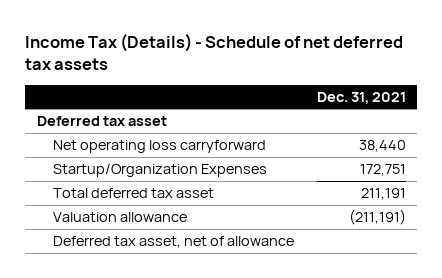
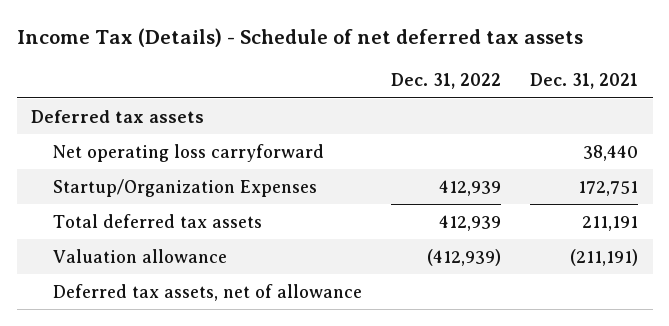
none -> [390,73,501,90] Dec. 31, 2022
[36,116,167,127] Deferred tax asset -> [31,109,205,123] Deferred tax assets
[52,188,214,199] Total deferred tax asset -> [52,213,262,228] Total deferred tax assets
[52,236,294,249] Deferred tax asset, net of allowance -> [52,283,362,301] Deferred tax assets, net of allowance

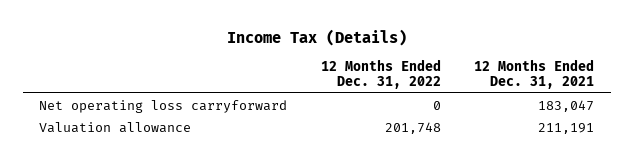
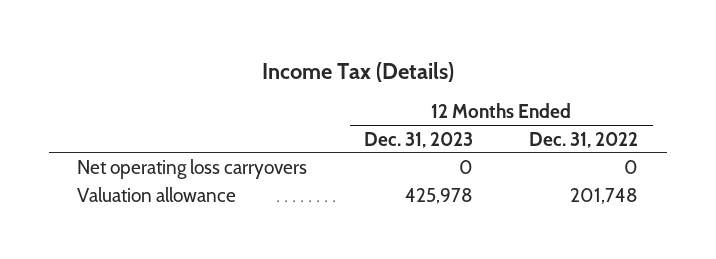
[474,59,595,90] 12 Months Ended Dec. 31, 2021 -> none
none -> [363,131,473,148] Dec. 31, 2023
[39,99,288,113] Net operating loss carryforward -> [77,159,308,180] Net operating loss carryovers

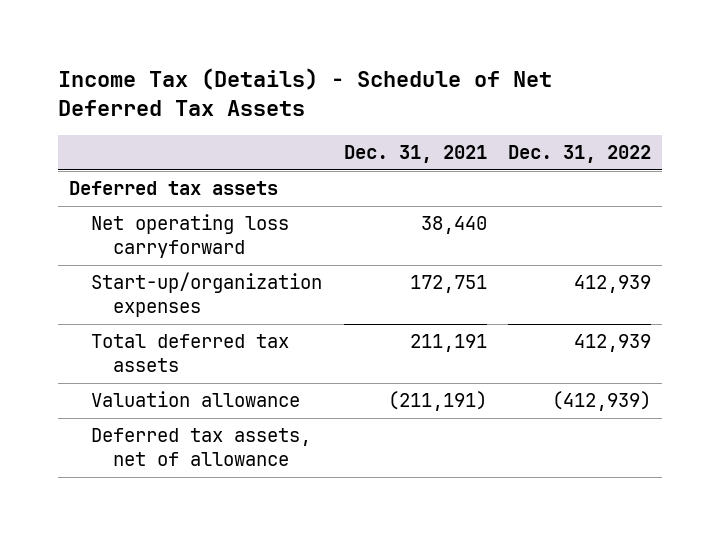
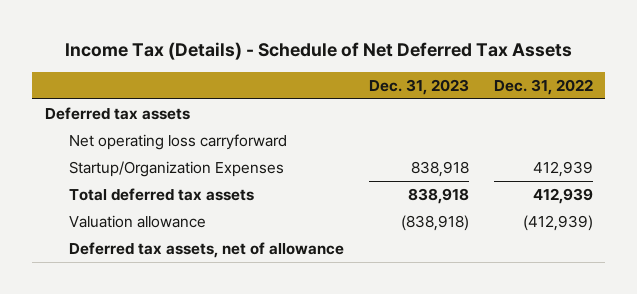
[343,144,487,163] Dec. 31, 2021 -> none
none -> [368,78,469,95] Dec. 31, 2023
[90,272,322,318] Start-up/organization expenses -> [68,161,284,178] Startup/Organization Expenses

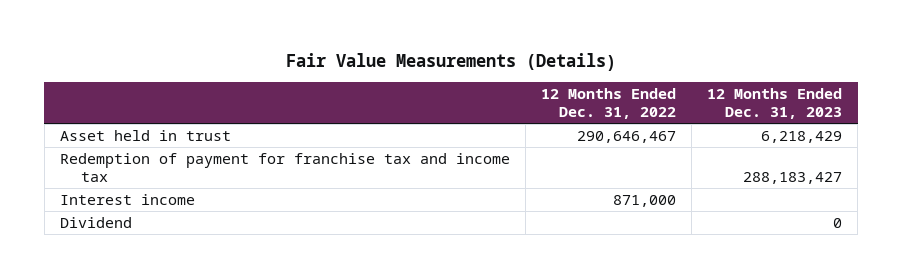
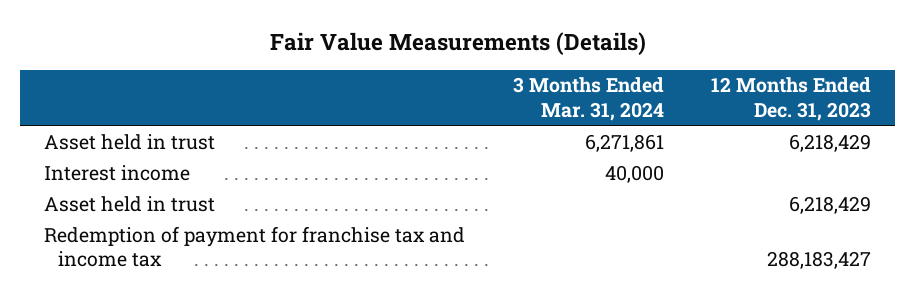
[541,87,677,120] 12 Months Ended Dec. 31, 2022 -> none
none -> [512,77,664,121] 3 Months Ended Mar. 31, 2024
[59,216,132,228] Dividend -> none
none -> [43,195,215,212] Asset held in trust
[59,152,510,183] Redemption of payment for franchise tax and income tax -> [43,225,465,267] Redemption of payment for franchise tax and income tax

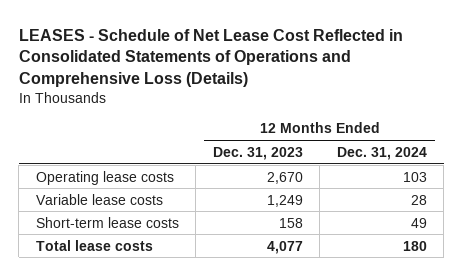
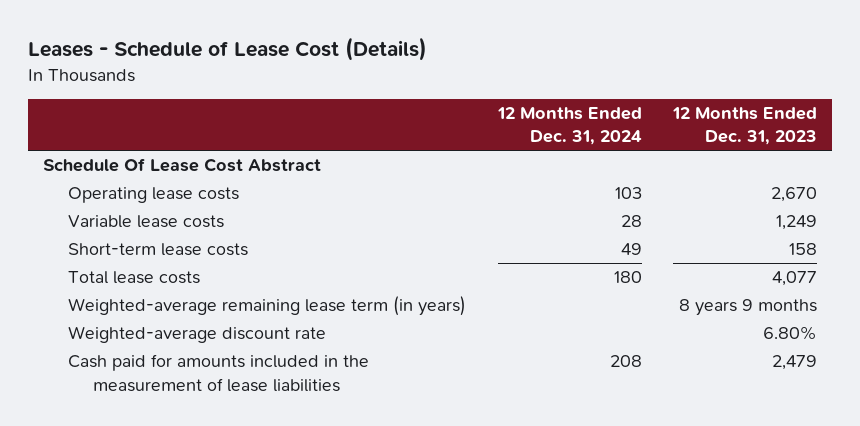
[18,28,403,88] LEASES - Schedule of Net Lease Cost Reflected in Consolidated Statements of Operations and Comprehensive Loss (Details) -> [27,36,427,61] Leases - Schedule of Lease Cost (Details)
none -> [43,158,322,173] Schedule Of Lease Cost Abstract
none -> [68,296,467,317] Weighted-average remaining lease term (in years)
none -> [68,326,327,344] Weighted-average discount rate
none -> [68,354,370,392] Cash paid for amounts included in the measurement of lease liabilities

